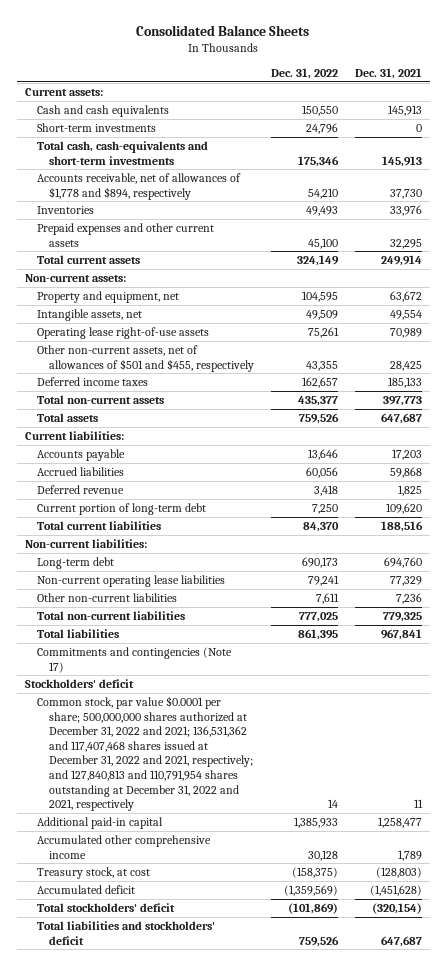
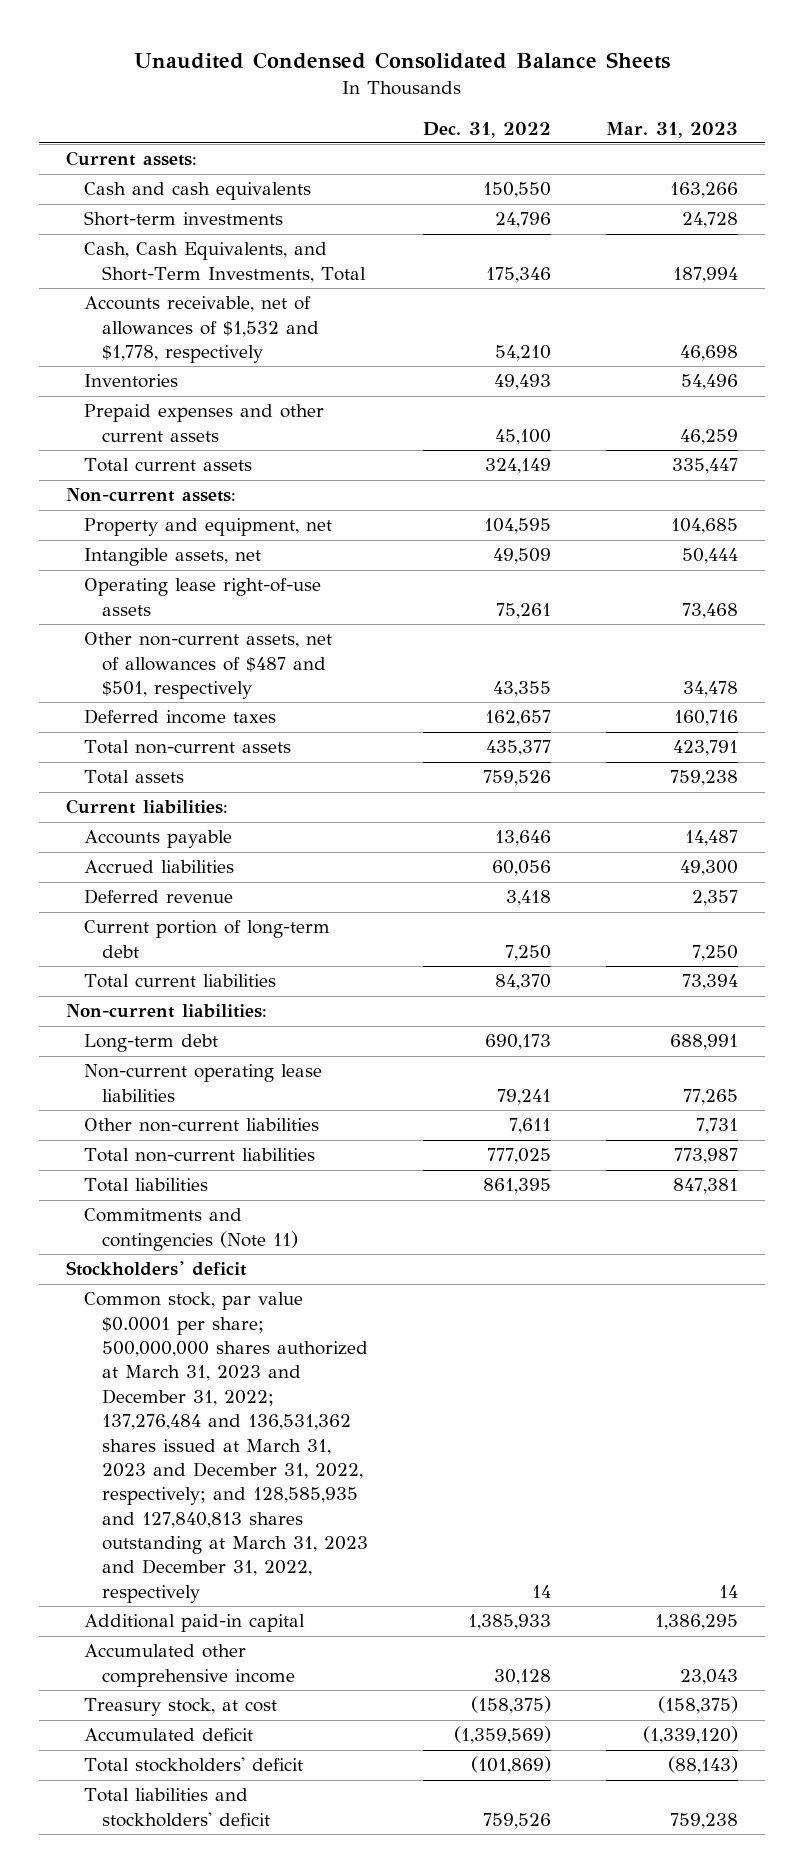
[136,24,310,36] Consolidated Balance Sheets -> [133,52,670,70] Unaudited Condensed Consolidated Balance Sheets
[354,68,422,80] Dec. 31, 2021 -> none
none -> [605,121,738,138] Mar. 31, 2023
[37,140,209,165] Total cash, cash-equivalents and short-term investments -> [83,242,366,283] Cash, Cash Equivalents, and Short-Term Investments, Total
[37,172,242,200] Accounts receivable, net of allowances of $1,778 and $894, respectively -> [83,296,319,364] Accounts receivable, net of allowances of $1,532 and $1,778, respectively
[37,344,255,372] Other non-current assets, net of allowances of $501 and $455, respectively -> [83,632,332,700] Other non-current assets, net of allowances of $487 and $501, respectively
[37,646,233,673] Commitments and contingencies (Note 17) -> [83,1208,298,1251] Commitments and contingencies (Note 11)
[37,695,254,812] Common stock, par value $0.0001 per share; 500,000,000 shares authorized at December 31, 2022 and 2021; 136,531,362 and 117,407,468 shares issued at December 31, 2022 and 2021, respectively; and 127,840,813 and 110,791,954 shares outstanding at December 31, 2022 and 2021, respectively -> [83,1292,368,1603] Common stock, par value $0.0001 per share; 500,000,000 shares authorized at March 31, 2023 and December 31, 2022; 137,276,484 and 136,531,362 shares issued at March 31, 2023 and December 31, 2022, respectively; and 128,585,935 and 127,840,813 shares outstanding at March 31, 2023 and December 31, 2022, respectively

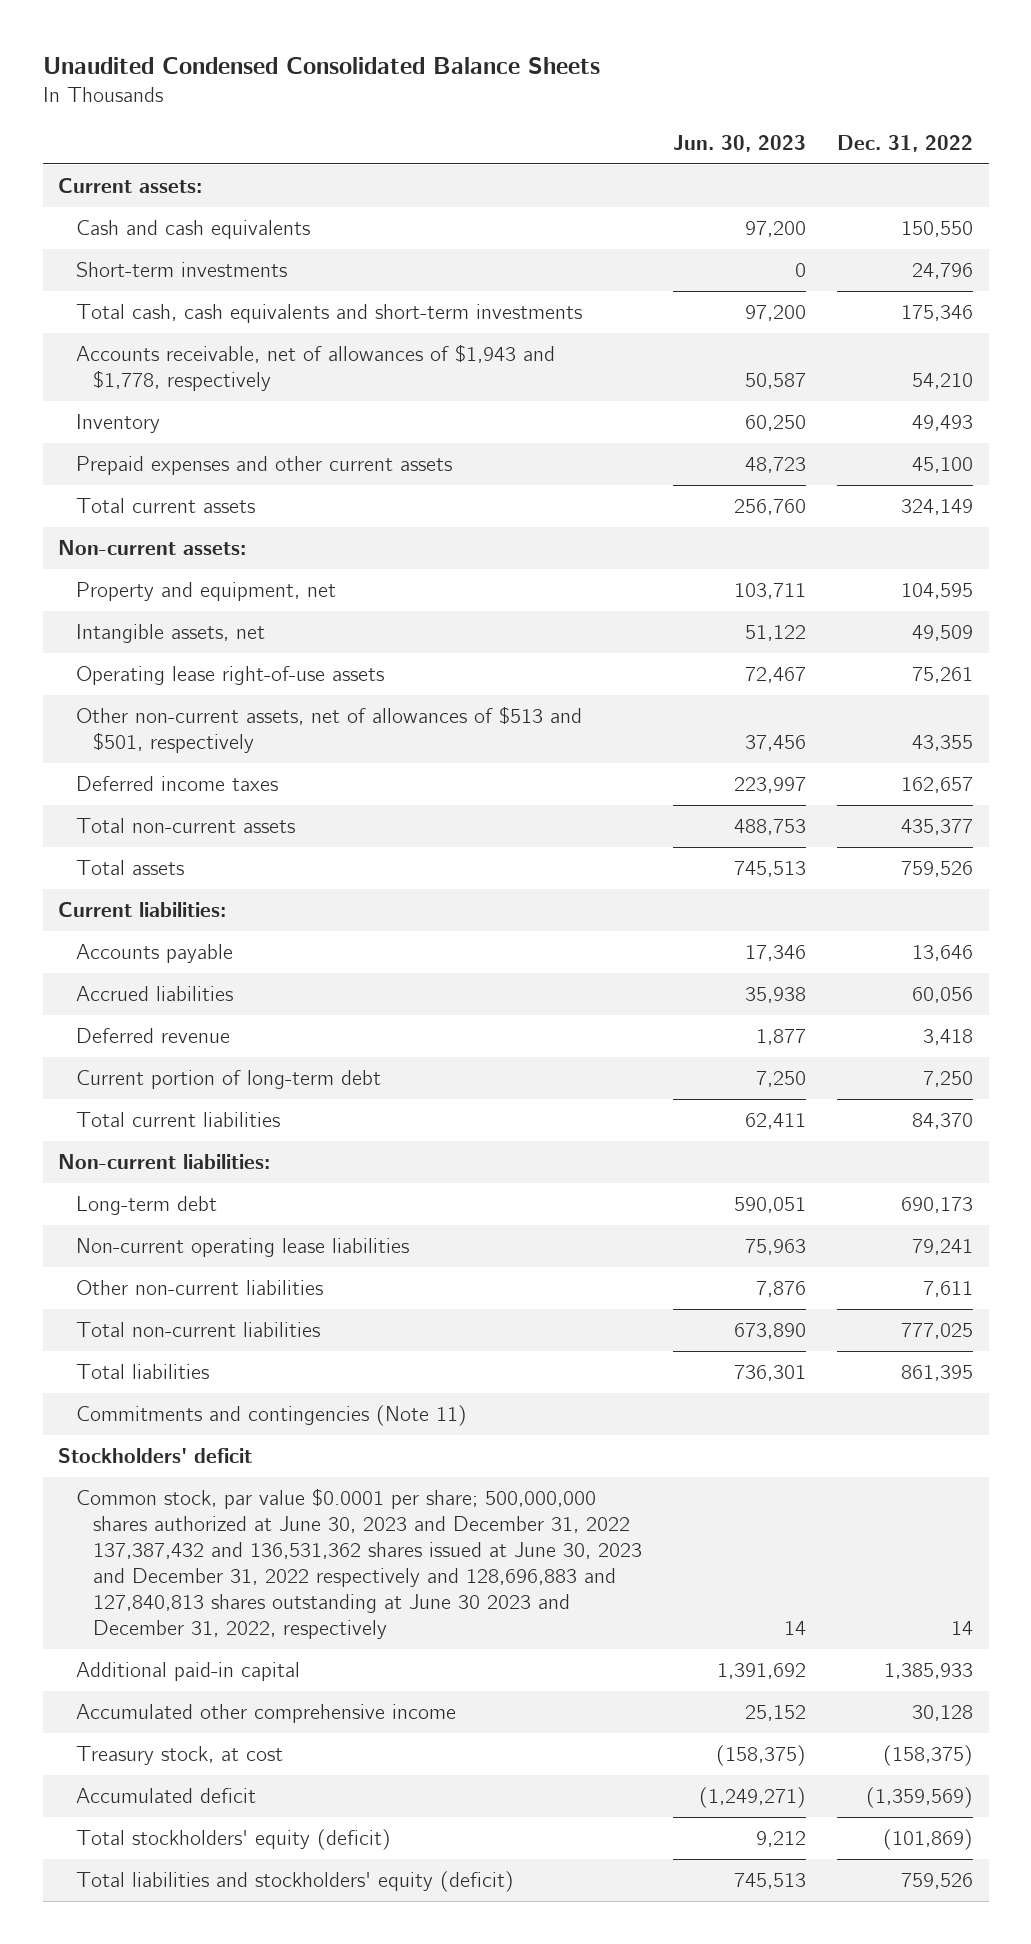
[605,121,738,138] Mar. 31, 2023 -> none
none -> [673,134,807,152] Jun. 30, 2023
[83,242,366,283] Cash, Cash Equivalents, and Short-Term Investments, Total -> [75,304,582,324] Total cash, cash equivalents and short-term investments
[83,296,319,364] Accounts receivable, net of allowances of $1,532 and $1,778, respectively -> [75,344,555,392] Accounts receivable, net of allowances of $1,943 and $1,778, respectively
[83,374,178,389] Inventories -> [75,414,160,434] Inventory
[83,632,332,700] Other non-current assets, net of allowances of $487 and $501, respectively -> [75,706,582,754] Other non-current assets, net of allowances of $513 and $501, respectively
[83,1292,368,1603] Common stock, par value $0.0001 per share; 500,000,000 shares authorized at March 31, 2023 and December 31, 2022; 137,276,484 and 136,531,362 shares issued at March 31, 2023 and December 31, 2022, respectively; and 128,585,935 and 127,840,813 shares outstanding at March 31, 2023 and December 31, 2022, respectively -> [75,1488,642,1639] Common stock, par value $0.0001 per share; 500,000,000 shares authorized at June 30, 2023 and December 31, 2022 137,387,432 and 136,531,362 shares issued at June 30, 2023 and December 31, 2022 respectively and 128,696,883 and 127,840,813 shares outstanding at June 30 2023 and December 31, 2022, respectively
[83,1757,303,1773] Total stockholders' deficit -> [75,1829,391,1851] Total stockholders' equity (deficit)
[83,1788,270,1827] Total liabilities and stockholders' deficit -> [75,1871,514,1893] Total liabilities and stockholders' equity (deficit)

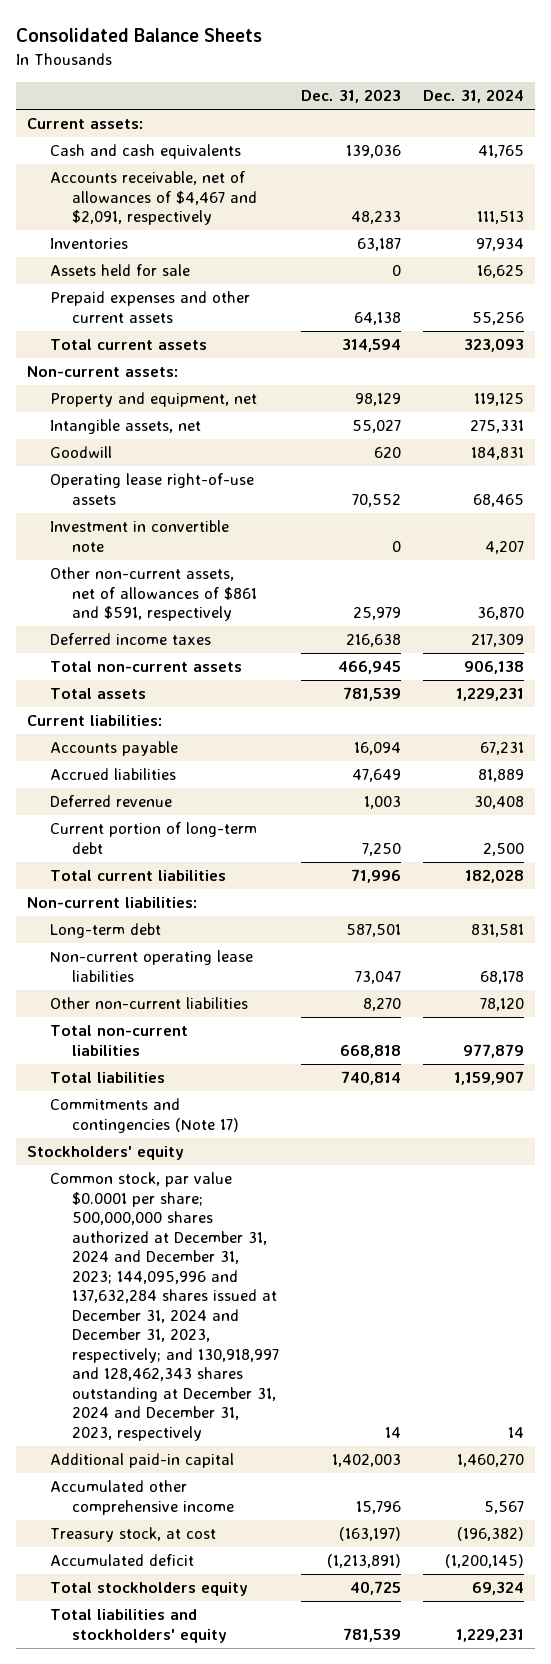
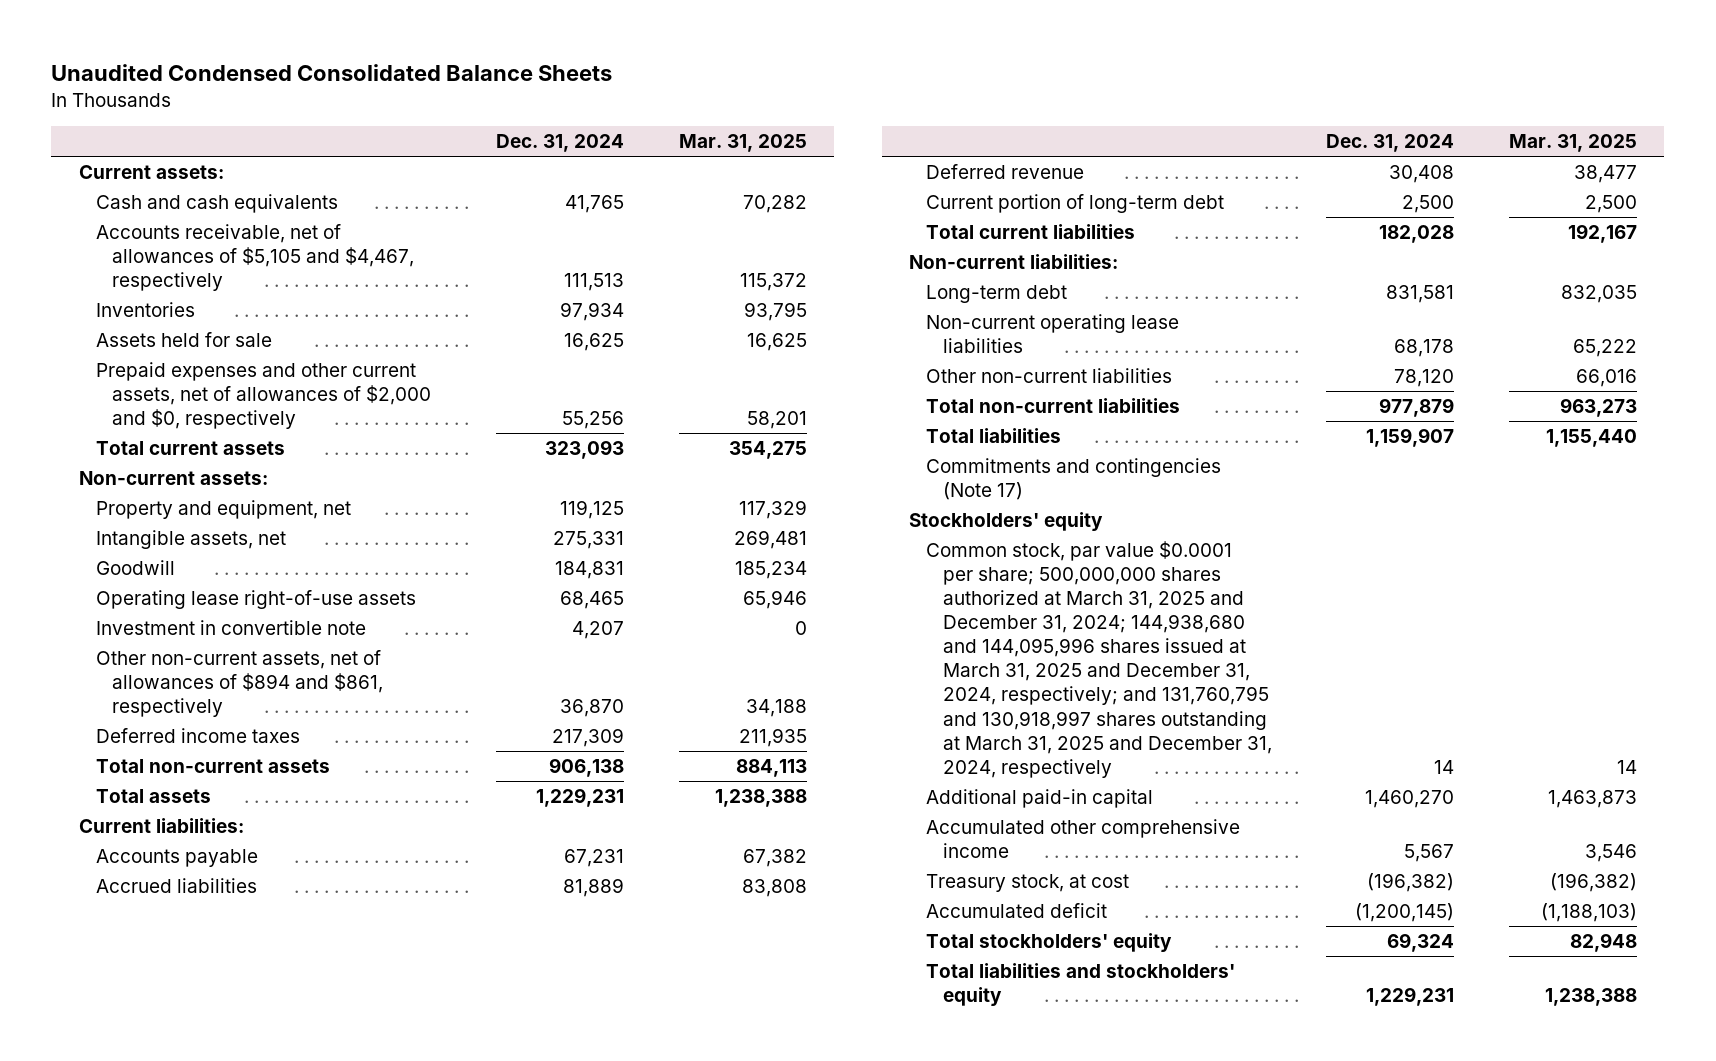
[16,28,263,43] Consolidated Balance Sheets -> [51,64,613,82] Unaudited Condensed Consolidated Balance Sheets
[300,89,401,104] Dec. 31, 2023 -> none
none -> [678,134,807,153] Mar. 31, 2025
[49,171,257,226] Accounts receivable, net of allowances of $4,467 and $2,091, respectively -> [95,224,415,292] Accounts receivable, net of allowances of $5,105 and $4,467, respectively
[49,291,250,323] Prepaid expenses and other current assets -> [95,362,432,430] Prepaid expenses and other current assets, net of allowances of $2,000 and $0, respectively
[49,567,257,622] Other non-current assets, net of allowances of $861 and $591, respectively -> [95,650,384,718] Other non-current assets, net of allowances of $894 and $861, respectively
[49,1172,279,1441] Common stock, par value $0.0001 per share; 500,000,000 shares authorized at December 31, 2024 and December 31, 2023; 144,095,996 and 137,632,284 shares issued at December 31, 2024 and December 31, 2023, respectively; and 130,918,997 and 128,462,343 shares outstanding at December 31, 2024 and December 31, 2023, respectively -> [925,541,1272,778] Common stock, par value $0.0001 per share; 500,000,000 shares authorized at March 31, 2025 and December 31, 2024; 144,938,680 and 144,095,996 shares issued at March 31, 2025 and December 31, 2024, respectively; and 131,760,795 and 130,918,997 shares outstanding at March 31, 2025 and December 31, 2024, respectively
[49,1582,248,1597] Total stockholders equity -> [925,933,1172,953] Total stockholders' equity

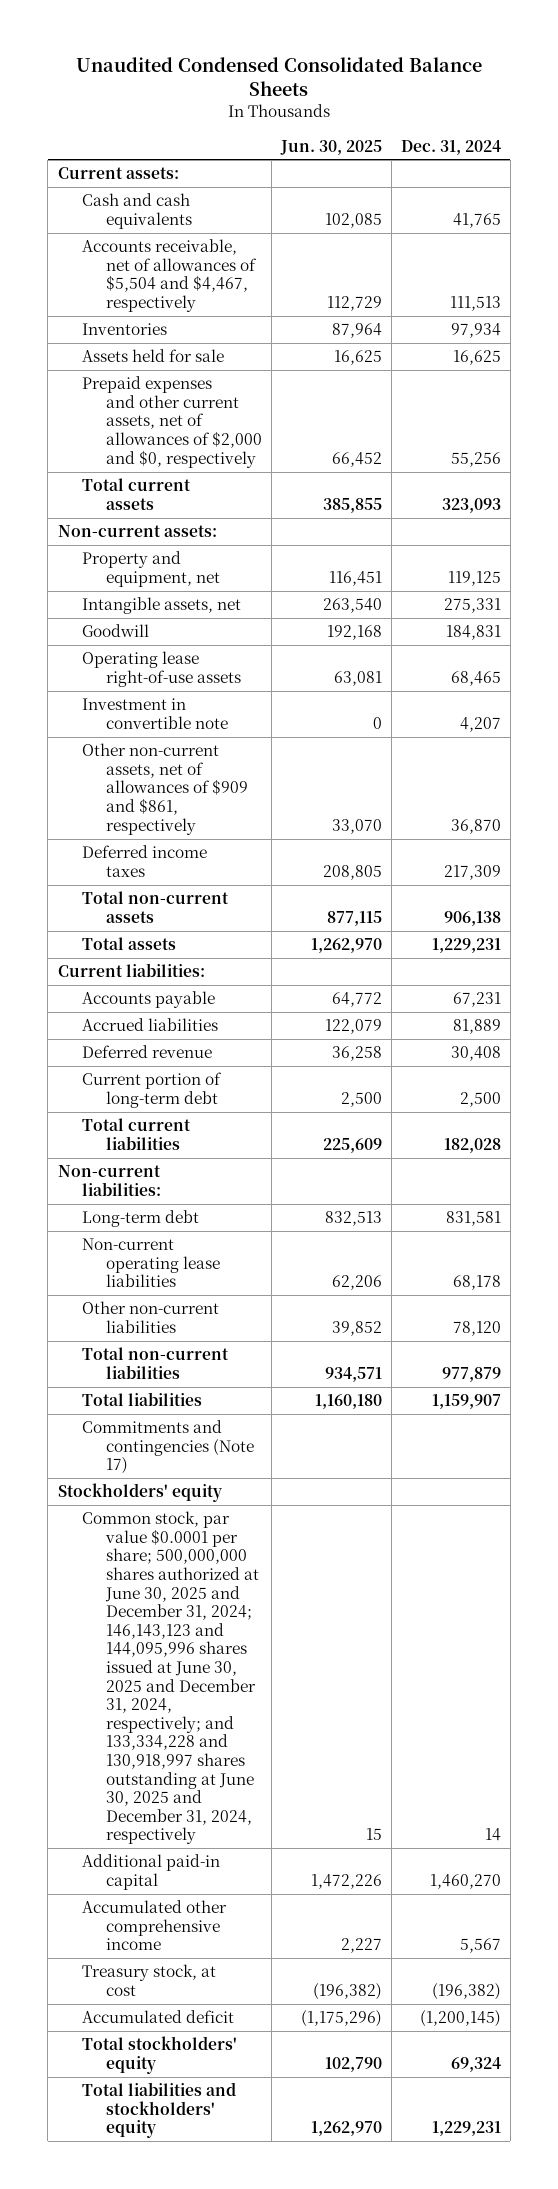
[678,134,807,153] Mar. 31, 2025 -> none
none -> [279,139,382,155] Jun. 30, 2025
[95,224,415,292] Accounts receivable, net of allowances of $5,105 and $4,467, respectively -> [81,239,257,313] Accounts receivable, net of allowances of $5,504 and $4,467, respectively
[95,650,384,718] Other non-current assets, net of allowances of $894 and $861, respectively -> [81,743,248,835] Other non-current assets, net of allowances of $909 and $861, respectively
[925,541,1272,778] Common stock, par value $0.0001 per share; 500,000,000 shares authorized at March 31, 2025 and December 31, 2024; 144,938,680 and 144,095,996 shares issued at March 31, 2025 and December 31, 2024, respectively; and 131,760,795 and 130,918,997 shares outstanding at March 31, 2025 and December 31, 2024, respectively -> [81,1511,259,1845] Common stock, par value $0.0001 per share; 500,000,000 shares authorized at June 30, 2025 and December 31, 2024; 146,143,123 and 144,095,996 shares issued at June 30, 2025 and December 31, 2024, respectively; and 133,334,228 and 130,918,997 shares outstanding at June 30, 2025 and December 31, 2024, respectively

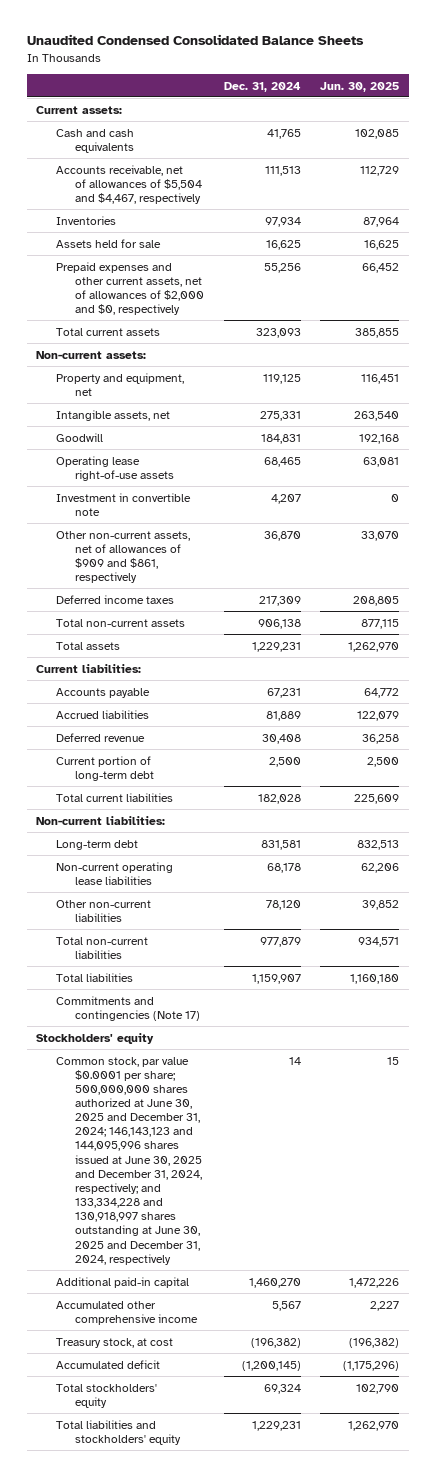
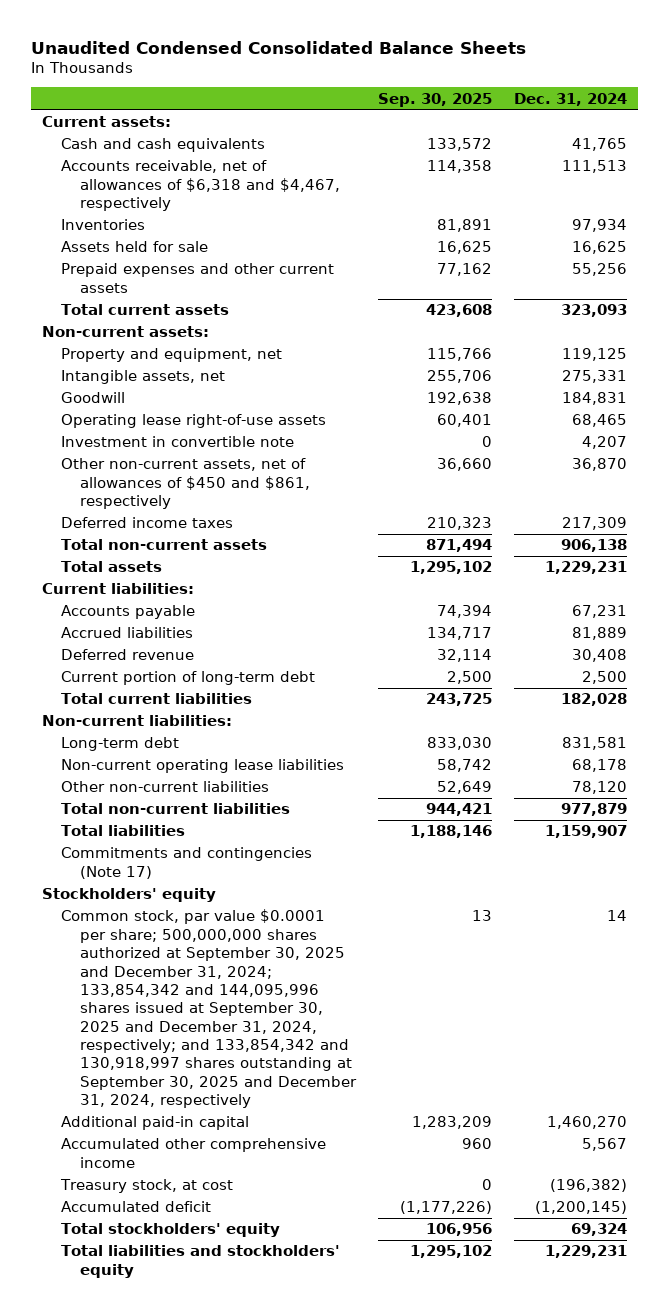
[320,81,400,92] Jun. 30, 2025 -> none
none -> [377,92,492,107] Sep. 30, 2025
[55,164,203,204] Accounts receivable, net of allowances of $5,504 and $4,467, respectively -> [61,160,340,212] Accounts receivable, net of allowances of $6,318 and $4,467, respectively
[55,261,205,315] Prepaid expenses and other current assets, net of allowances of $2,000 and $0, respectively -> [61,263,335,293] Prepaid expenses and other current assets
[55,530,190,583] Other non-current assets, net of allowances of $909 and $861, respectively -> [61,458,310,510] Other non-current assets, net of allowances of $450 and $861, respectively
[55,1056,203,1265] Common stock, par value $0.0001 per share; 500,000,000 shares authorized at June 30, 2025 and December 31, 2024; 146,143,123 and 144,095,996 shares issued at June 30, 2025 and December 31, 2024, respectively; and 133,334,228 and 130,918,997 shares outstanding at June 30, 2025 and December 31, 2024, respectively -> [61,909,357,1109] Common stock, par value $0.0001 per share; 500,000,000 shares authorized at September 30, 2025 and December 31, 2024; 133,854,342 and 144,095,996 shares issued at September 30, 2025 and December 31, 2024, respectively; and 133,854,342 and 130,918,997 shares outstanding at September 30, 2025 and December 31, 2024, respectively

